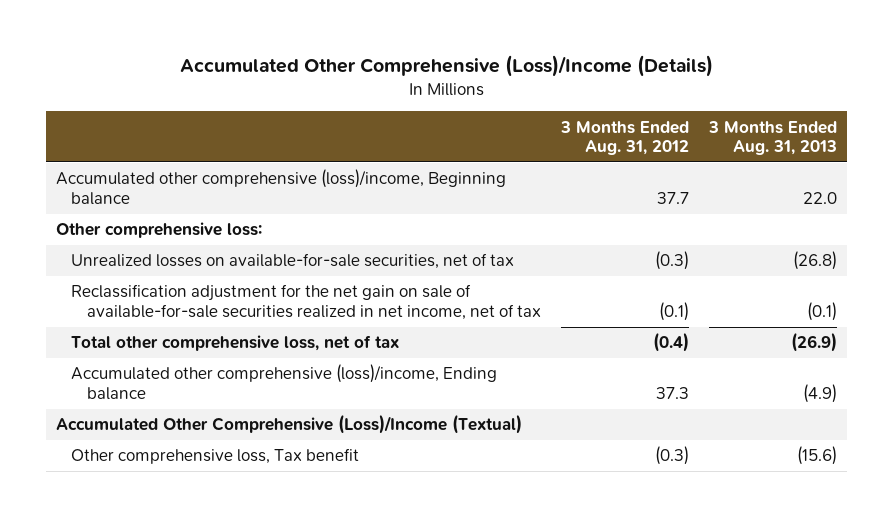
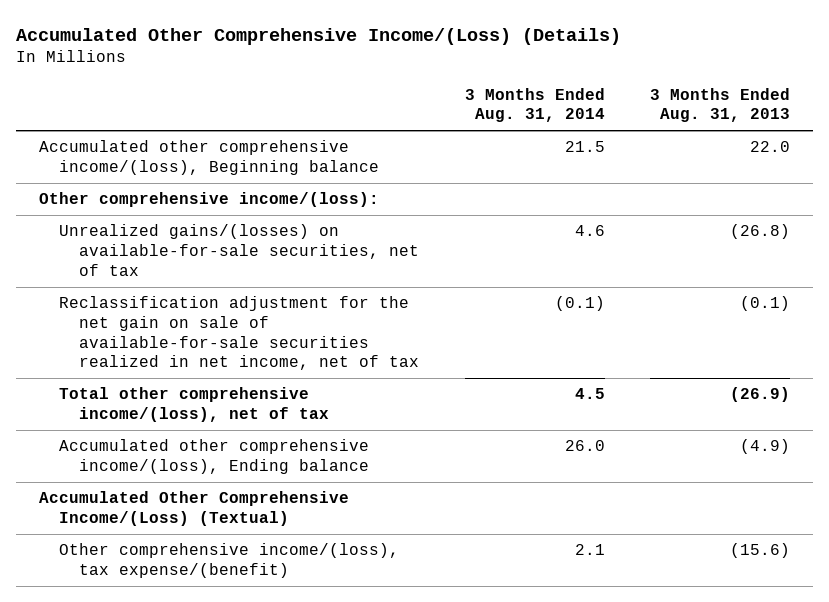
[179,54,713,77] Accumulated Other Comprehensive (Loss)/Income (Details) -> [15,27,621,45] Accumulated Other Comprehensive Income/(Loss) (Details)
[559,120,689,156] 3 Months Ended Aug. 31, 2012 -> none
none -> [464,87,605,123] 3 Months Ended Aug. 31, 2014
[55,169,506,205] Accumulated other comprehensive (loss)/income, Beginning balance -> [38,140,379,176] Accumulated other comprehensive income/(loss), Beginning balance
[55,222,262,239] Other comprehensive loss: -> [38,192,379,208] Other comprehensive income/(loss):
[71,253,515,270] Unrealized losses on available-for-sale securities, net of tax -> [58,224,420,276] Unrealized gains/(losses) on available-for-sale securities, net of tax
[71,335,400,352] Total other comprehensive loss, net of tax -> [58,387,330,423] Total other comprehensive income/(loss), net of tax
[71,364,498,400] Accumulated other comprehensive (loss)/income, Ending balance -> [58,439,370,475] Accumulated other comprehensive income/(loss), Ending balance
[55,414,522,435] Accumulated Other Comprehensive (Loss)/Income (Textual) -> [38,491,349,527] Accumulated Other Comprehensive Income/(Loss) (Textual)
[71,448,360,465] Other comprehensive loss, Tax benefit -> [58,543,399,579] Other comprehensive income/(loss), tax expense/(benefit)

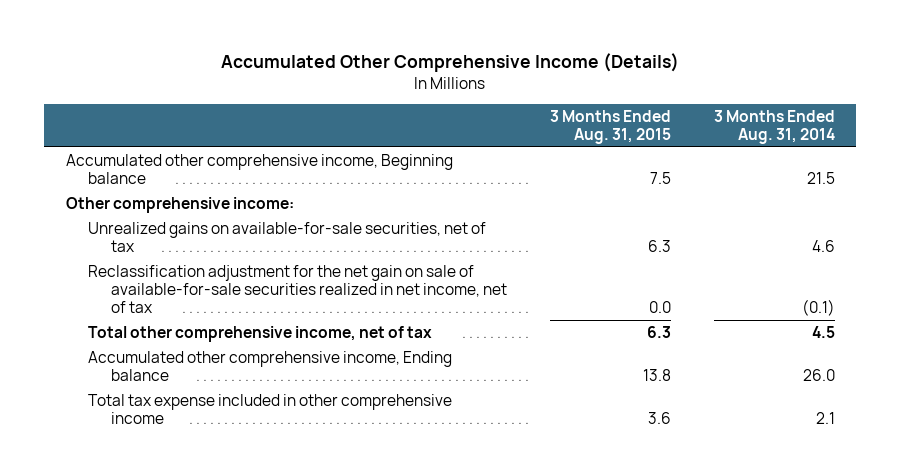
[15,27,621,45] Accumulated Other Comprehensive Income/(Loss) (Details) -> [221,52,680,72] Accumulated Other Comprehensive Income (Details)
[650,87,791,123] 3 Months Ended Aug. 31, 2013 -> none
none -> [549,109,671,145] 3 Months Ended Aug. 31, 2015
[38,140,379,176] Accumulated other comprehensive income/(loss), Beginning balance -> [65,153,453,185] Accumulated other comprehensive income, Beginning balance
[38,192,379,208] Other comprehensive income/(loss): -> [65,196,294,213] Other comprehensive income:
[58,224,420,276] Unrealized gains/(losses) on available-for-sale securities, net of tax -> [88,221,487,253] Unrealized gains on available-for-sale securities, net of tax
[38,491,349,527] Accumulated Other Comprehensive Income/(Loss) (Textual) -> none
[58,387,330,423] Total other comprehensive income/(loss), net of tax -> [88,325,433,342] Total other comprehensive income, net of tax
[58,439,370,475] Accumulated other comprehensive income/(loss), Ending balance -> [88,350,453,382] Accumulated other comprehensive income, Ending balance
[58,543,399,579] Other comprehensive income/(loss), tax expense/(benefit) -> [88,393,453,425] Total tax expense included in other comprehensive income

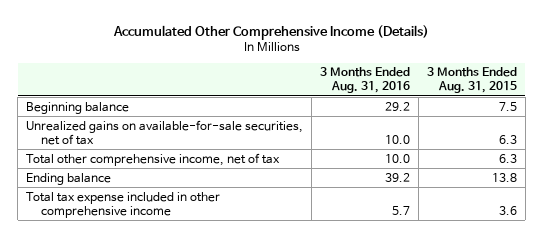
[713,109,835,145] 3 Months Ended Aug. 31, 2014 -> none
none -> [320,67,411,94] 3 Months Ended Aug. 31, 2016
[65,196,294,213] Other comprehensive income: -> none
[65,153,453,185] Accumulated other comprehensive income, Beginning balance -> [26,101,130,114] Beginning balance
[88,264,508,314] Reclassification adjustment for the net gain on sale of available-for-sale securities realized in net income, net of tax -> none
[88,350,453,382] Accumulated other comprehensive income, Ending balance -> [26,172,112,185] Ending balance

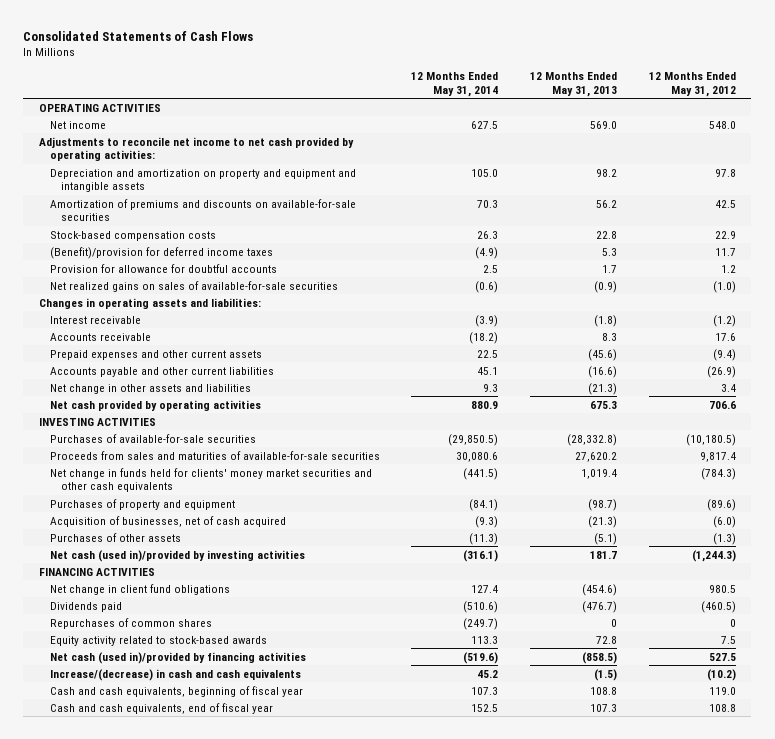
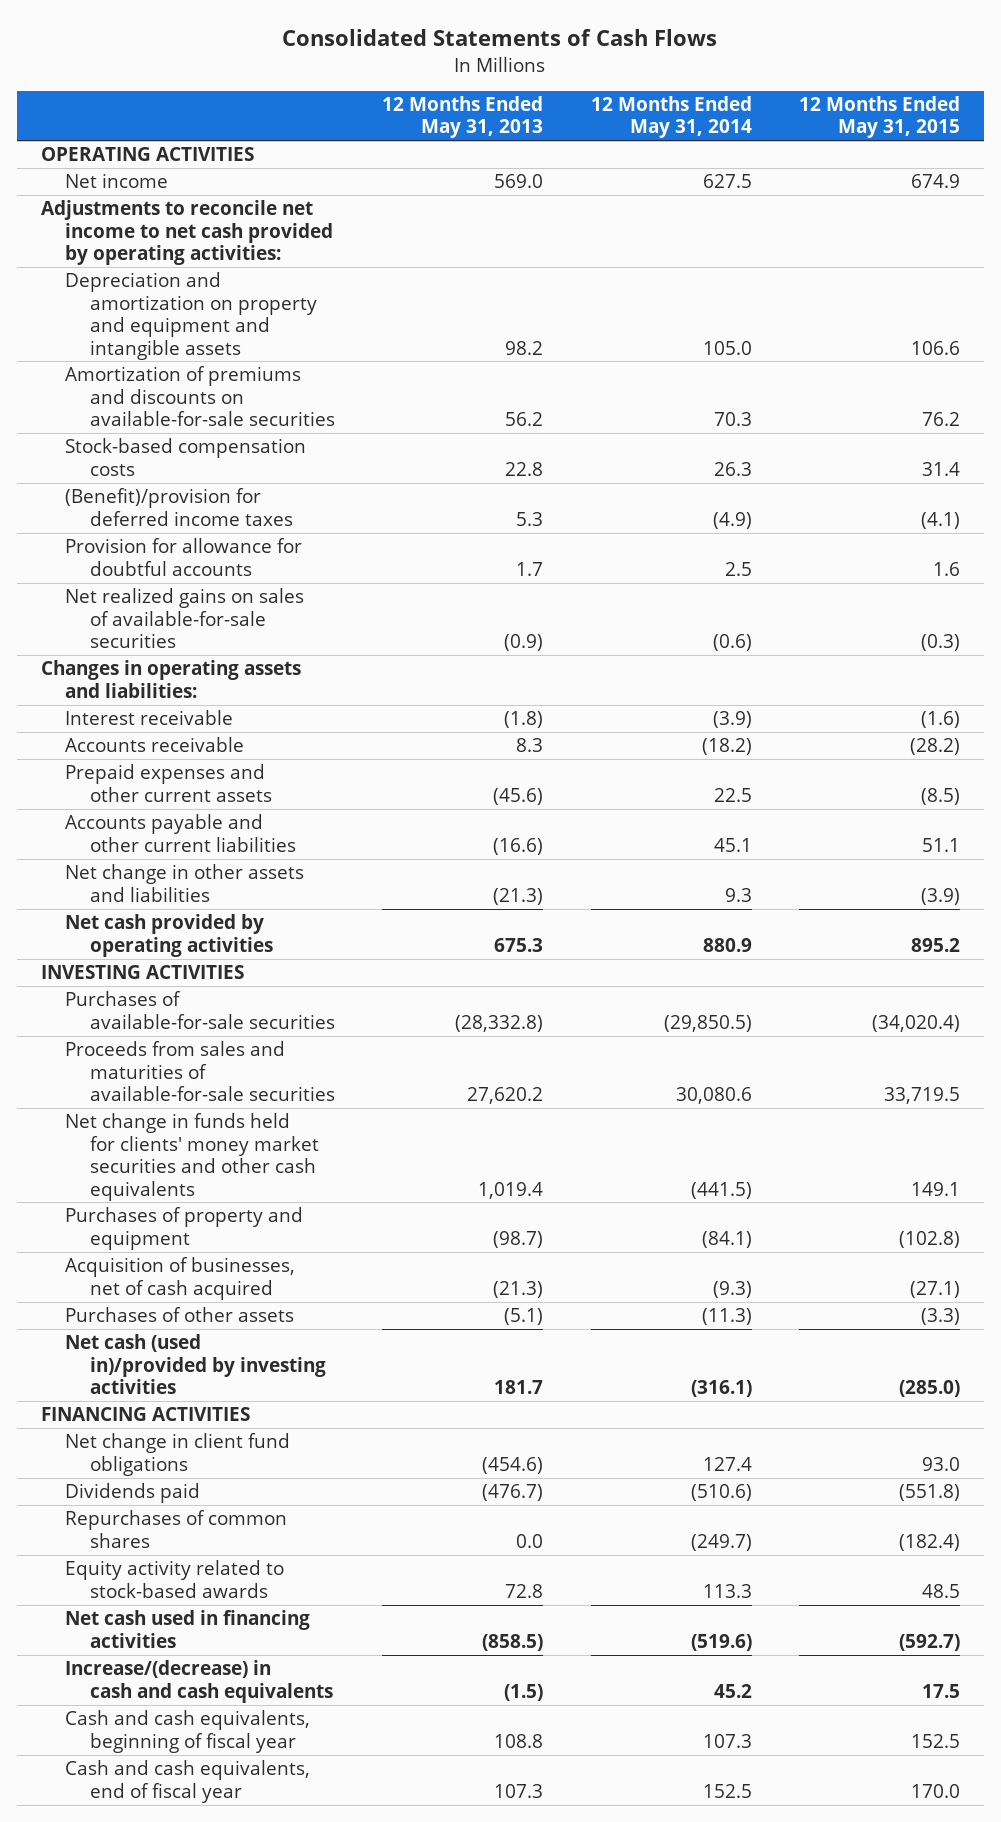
[648,72,736,97] 12 Months Ended May 31, 2012 -> none
none -> [799,96,961,139] 12 Months Ended May 31, 2015
[611,618,618,627] 0 -> [516,1533,544,1548] 0.0
[49,651,306,664] Net cash (used in)/provided by financing activities -> [65,1610,311,1648] Net cash used in financing activities

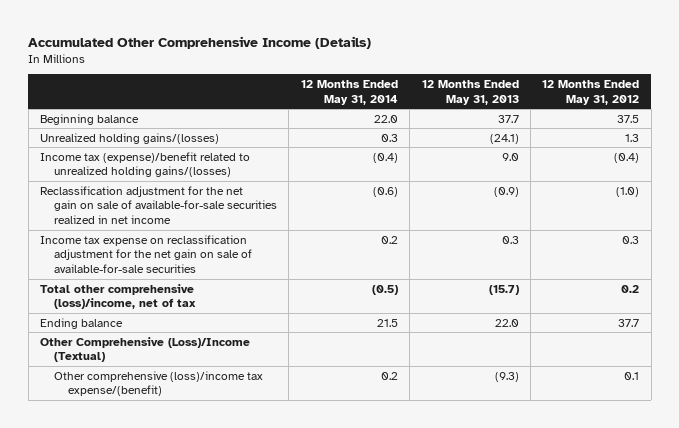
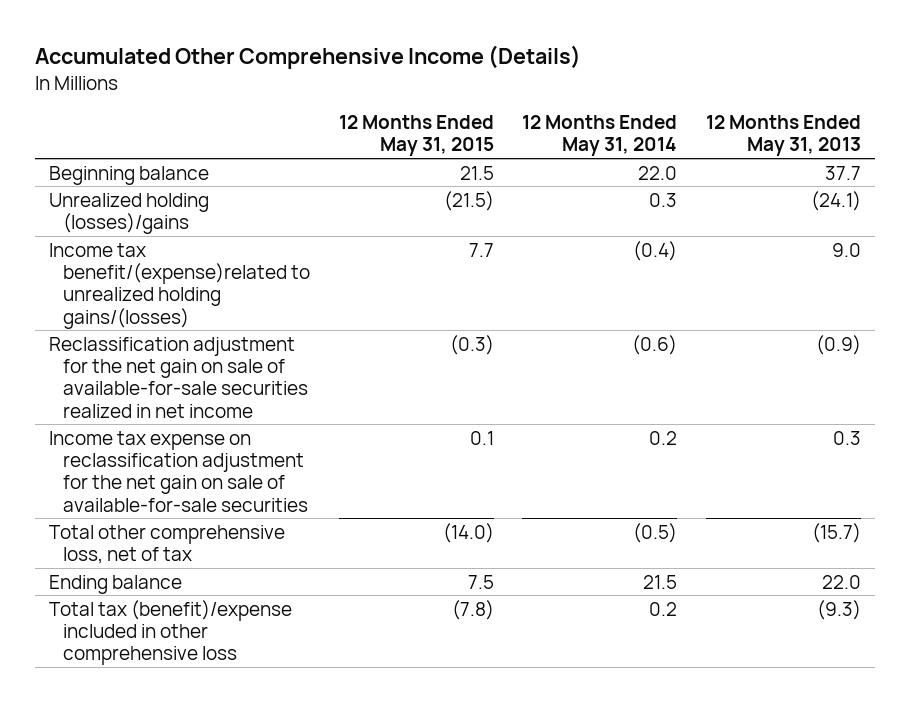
[542,80,640,105] 12 Months Ended May 31, 2012 -> none
none -> [338,114,494,157] 12 Months Ended May 31, 2015
[40,132,220,144] Unrealized holding gains/(losses) -> [49,192,210,234] Unrealized holding (losses)/gains
[40,151,251,178] Income tax (expense)/benefit related to unrealized holding gains/(losses) -> [49,242,311,329] Income tax benefit/(expense)related to unrealized holding gains/(losses)
[40,283,196,310] Total other comprehensive (loss)/income, net of tax -> [49,524,286,564] Total other comprehensive loss, net of tax
[40,336,251,363] Other Comprehensive (Loss)/Income (Textual) -> none
[53,370,263,397] Other comprehensive (loss)/income tax expense/(benefit) -> [49,599,293,666] Total tax (benefit)/expense included in other comprehensive loss

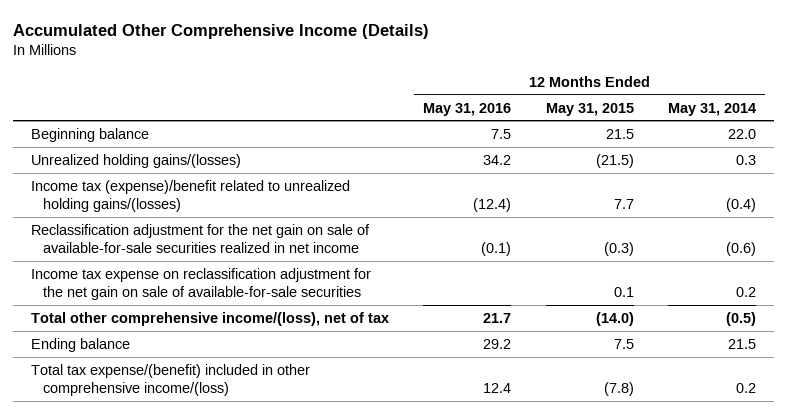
[705,114,861,157] 12 Months Ended May 31, 2013 -> none
none -> [423,102,512,116] May 31, 2016
[49,192,210,234] Unrealized holding (losses)/gains -> [30,153,241,168] Unrealized holding gains/(losses)
[49,242,311,329] Income tax benefit/(expense)related to unrealized holding gains/(losses) -> [30,179,350,212] Income tax (expense)/benefit related to unrealized holding gains/(losses)
[49,524,286,564] Total other comprehensive loss, net of tax -> [30,311,389,326] Total other comprehensive income/(loss), net of tax
[49,599,293,666] Total tax (benefit)/expense included in other comprehensive loss -> [30,363,310,396] Total tax expense/(benefit) included in other comprehensive income/(loss)

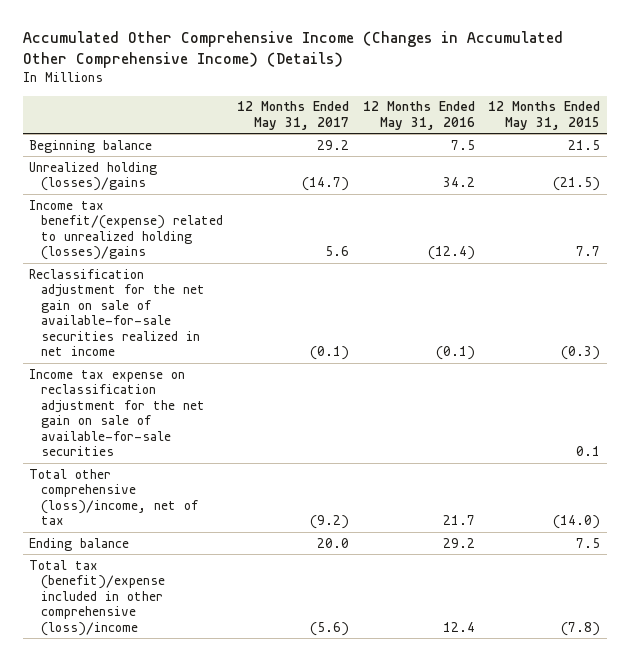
[13,23,430,39] Accumulated Other Comprehensive Income (Details) -> [22,31,563,69] Accumulated Other Comprehensive Income (Changes in Accumulated Other Comprehensive Income) (Details)
[668,102,757,116] May 31, 2014 -> none
none -> [236,101,349,130] 12 Months Ended May 31, 2017
[30,153,241,168] Unrealized holding gains/(losses) -> [29,161,158,192] Unrealized holding (losses)/gains
[30,179,350,212] Income tax (expense)/benefit related to unrealized holding gains/(losses) -> [29,199,224,261] Income tax benefit/(expense) related to unrealized holding (losses)/gains
[30,311,389,326] Total other comprehensive income/(loss), net of tax -> [29,468,199,526] Total other comprehensive (loss)/income, net of tax
[30,363,310,396] Total tax expense/(benefit) included in other comprehensive income/(loss) -> [29,559,166,636] Total tax (benefit)/expense included in other comprehensive (loss)/income

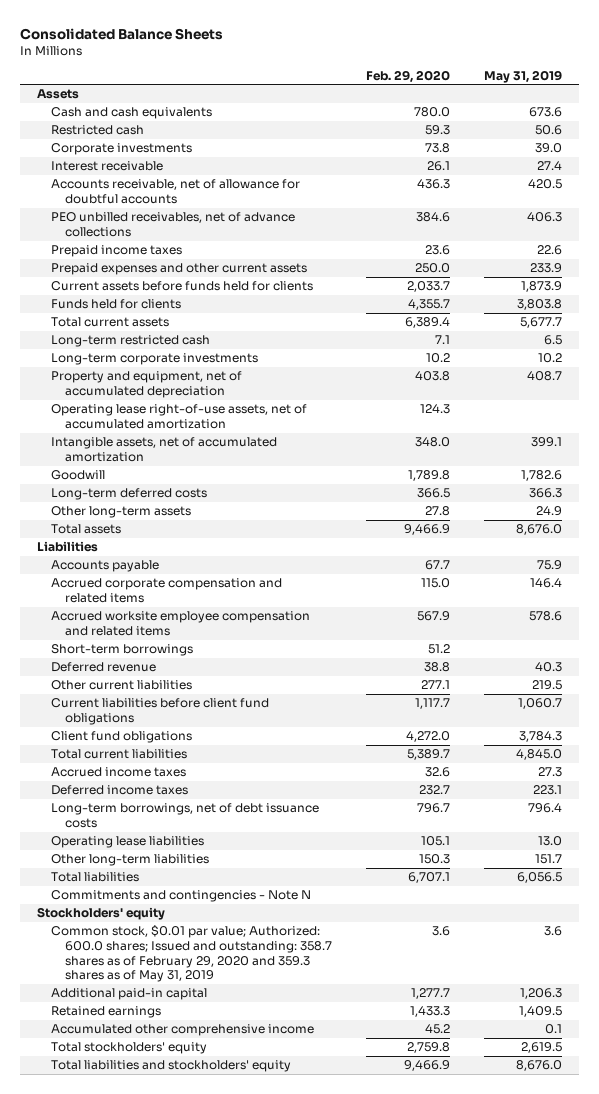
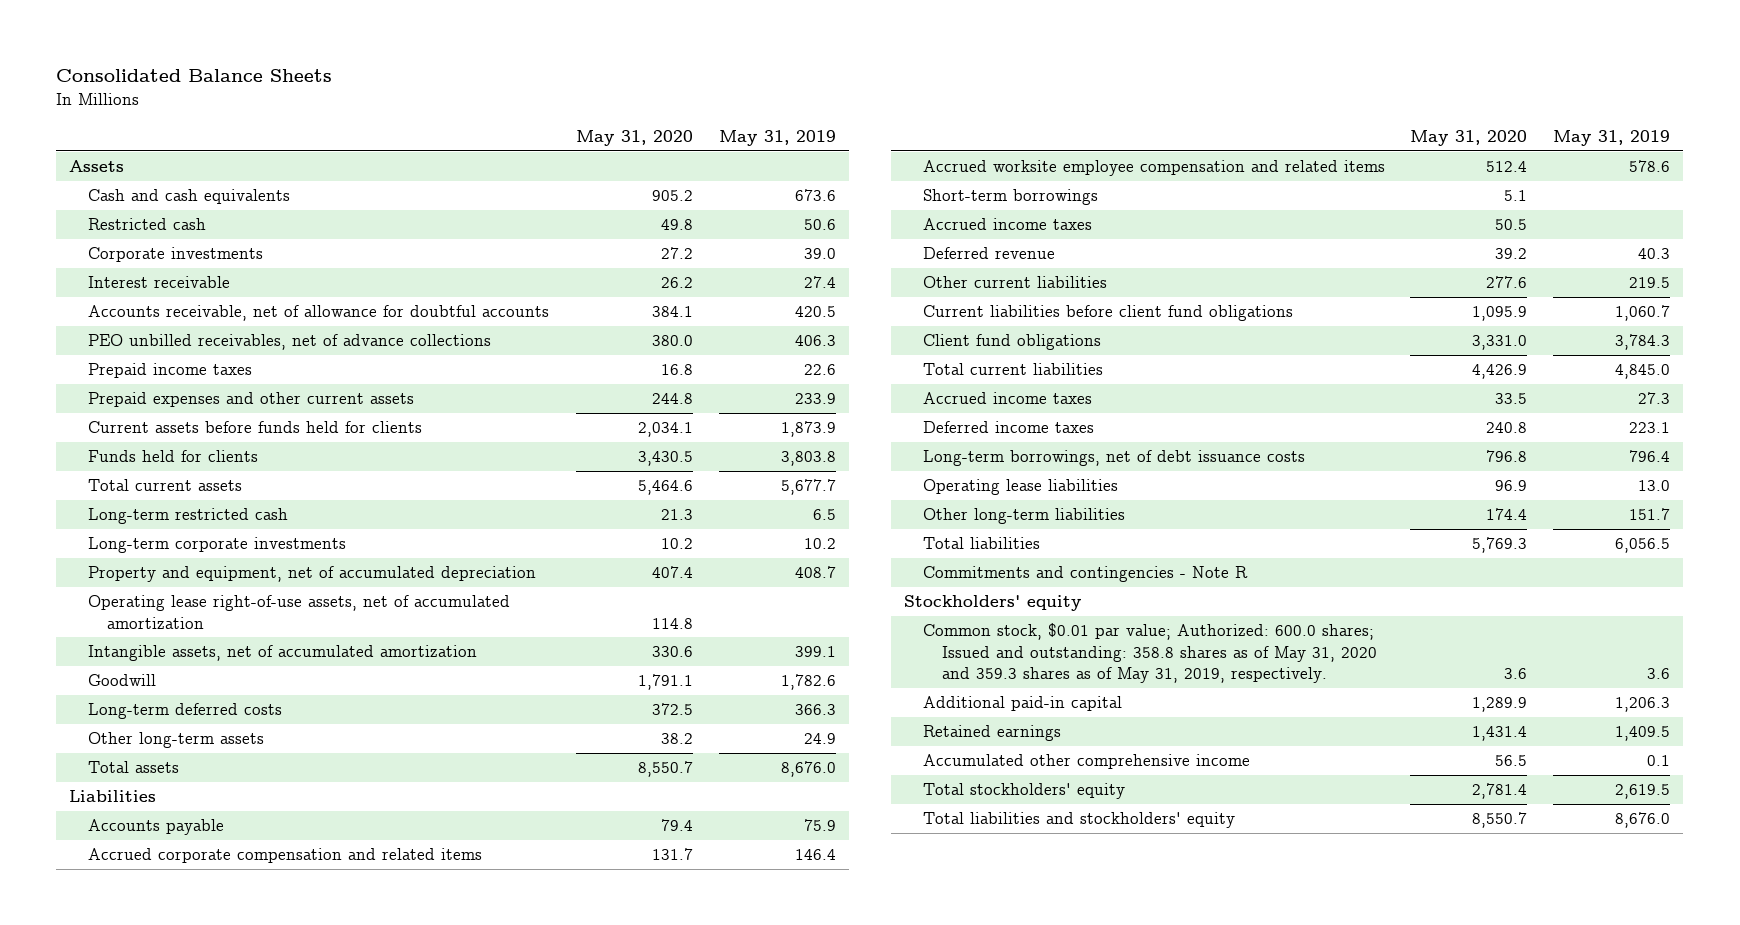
[366,69,451,83] Feb. 29, 2020 -> none
none -> [576,129,694,146] May 31, 2020
none -> [922,218,1092,231] Accrued income taxes
[51,890,312,903] Commitments and contingencies - Note N -> [922,566,1248,583] Commitments and contingencies - Note R
[51,925,333,983] Common stock, $0.01 par value; Authorized: 600.0 shares; Issued and outstanding: 358.7 shares as of February 29, 2020 and 359.3 shares as of May 31, 2019 -> [922,623,1377,683] Common stock, $0.01 par value; Authorized: 600.0 shares; Issued and outstanding: 358.8 shares as of May 31, 2020 and 359.3 shares as of May 31, 2019, respectively.

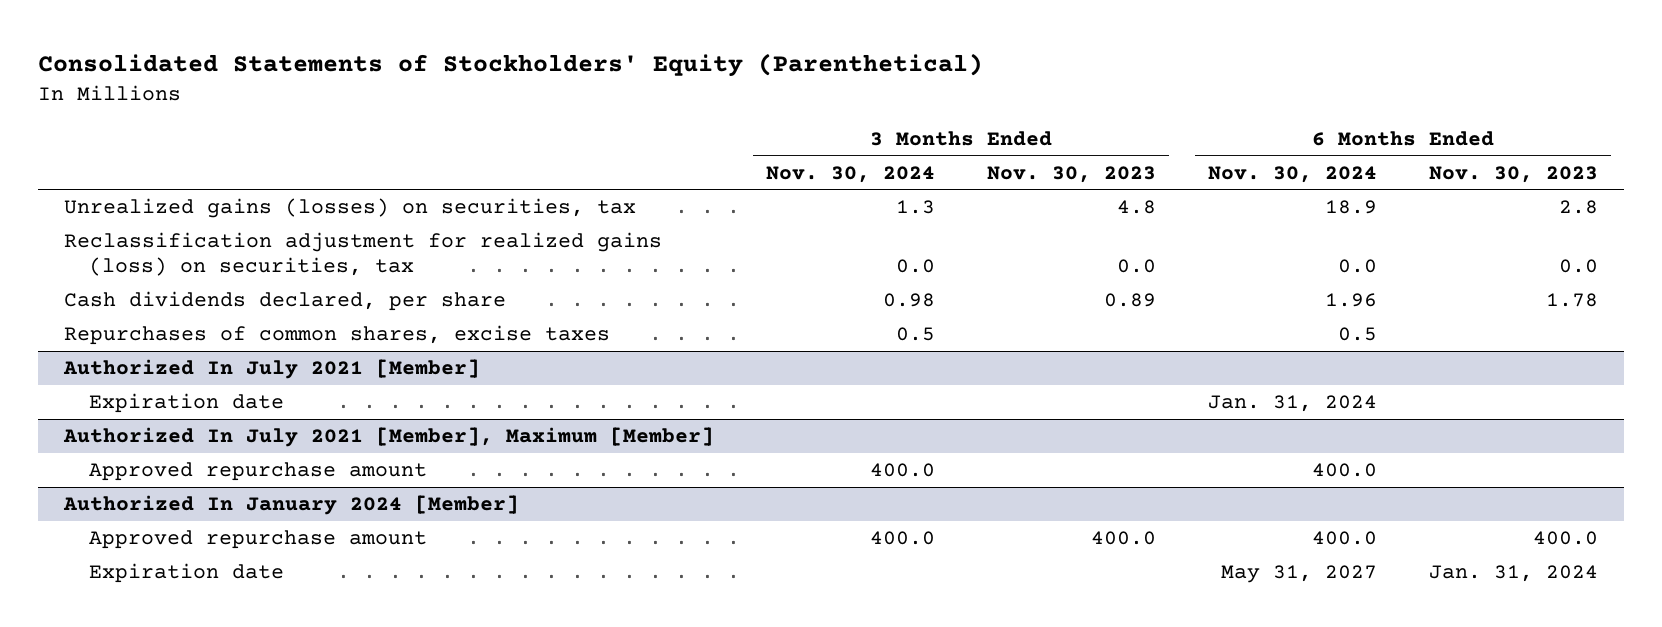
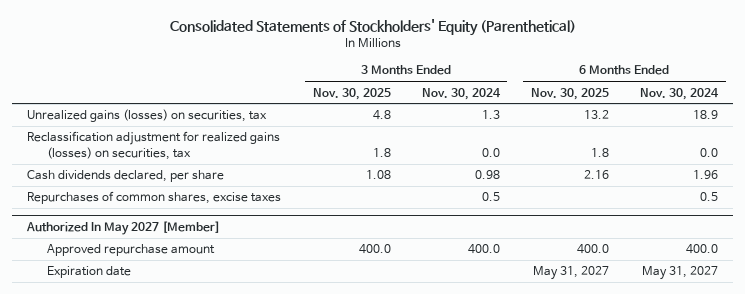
[987,165,1157,183] Nov. 30, 2023 -> none
[1429,165,1599,183] Nov. 30, 2023 -> none
none -> [312,87,391,100] Nov. 30, 2025
none -> [530,87,609,100] Nov. 30, 2025
[63,232,662,277] Reclassification adjustment for realized gains (loss) on securities, tax -> [27,131,281,160] Reclassification adjustment for realized gains (losses) on securities, tax
[62,359,480,380] Authorized In July 2021 [Member] -> none
[88,393,284,414] Expiration date -> none
[62,427,714,448] Authorized In July 2021 [Member], Maximum [Member] -> none
[88,462,427,482] Approved repurchase amount -> none
[62,495,519,516] Authorized In January 2024 [Member] -> none
none -> [26,221,221,236] Authorized In May 2027 [Member]

